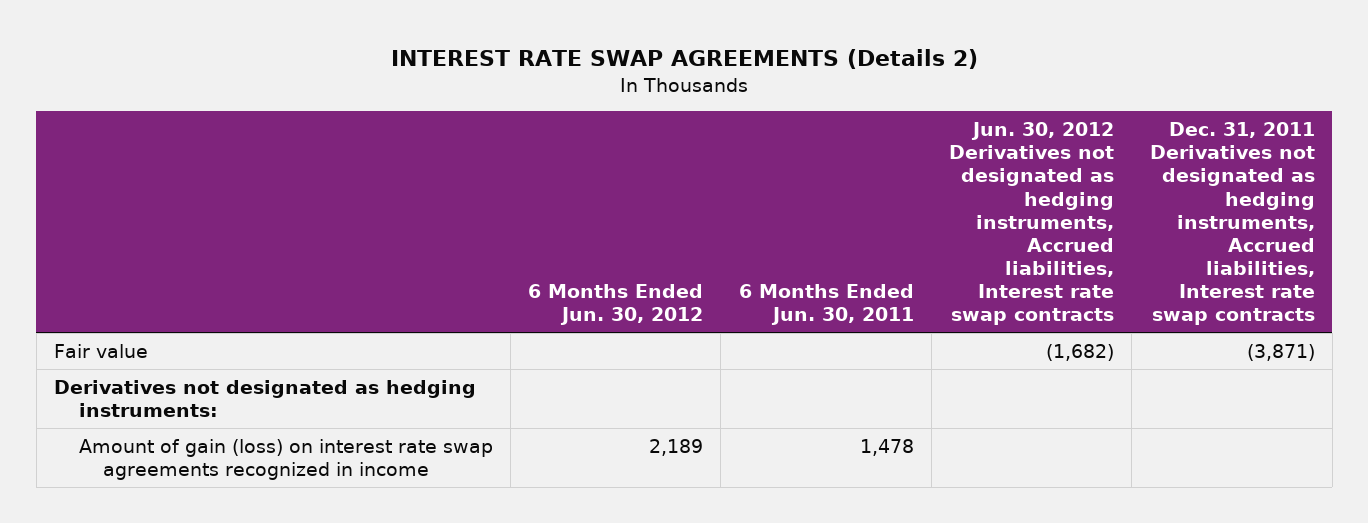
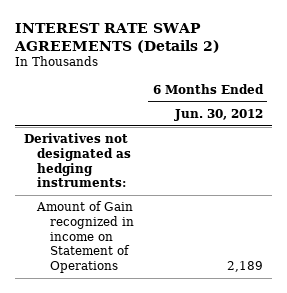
[738,284,914,326] 6 Months Ended Jun. 30, 2011 -> none
[949,122,1115,326] Jun. 30, 2012 Derivatives not designated as hedging instruments, Accrued liabilities, Interest rate swap contracts -> none
[1149,122,1315,326] Dec. 31, 2011 Derivatives not designated as hedging instruments, Accrued liabilities, Interest rate swap contracts -> none
[53,344,148,359] Fair value -> none
[78,439,493,481] Amount of gain (loss) on interest rate swap agreements recognized in income -> [35,201,134,274] Amount of Gain recognized in income on Statement of Operations

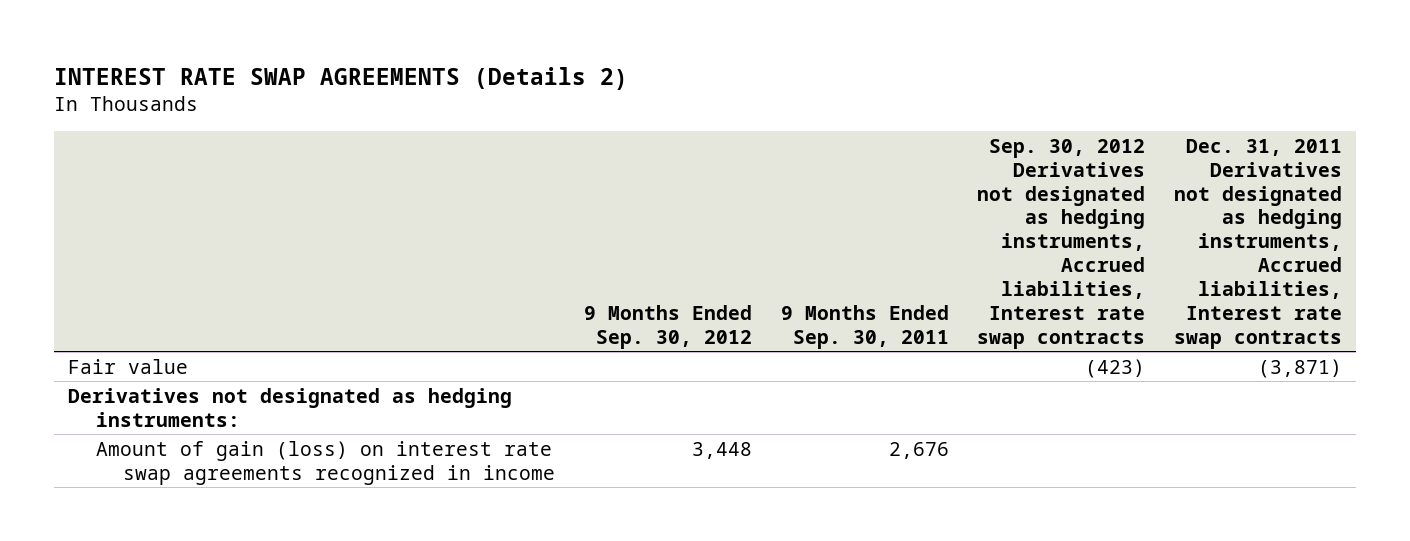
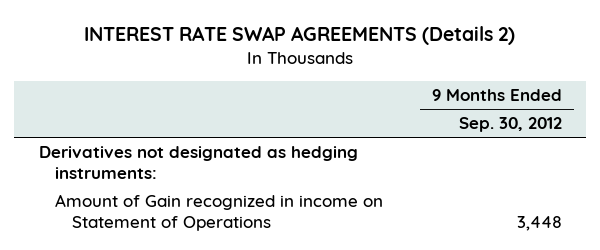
[780,304,949,349] 9 Months Ended Sep. 30, 2011 -> none
[977,138,1146,349] Sep. 30, 2012 Derivatives not designated as hedging instruments, Accrued liabilities, Interest rate swap contracts -> none
[1173,138,1342,349] Dec. 31, 2011 Derivatives not designated as hedging instruments, Accrued liabilities, Interest rate swap contracts -> none
[68,358,189,374] Fair value -> none
[95,440,556,485] Amount of gain (loss) on interest rate swap agreements recognized in income -> [55,194,384,231] Amount of Gain recognized in income on Statement of Operations

